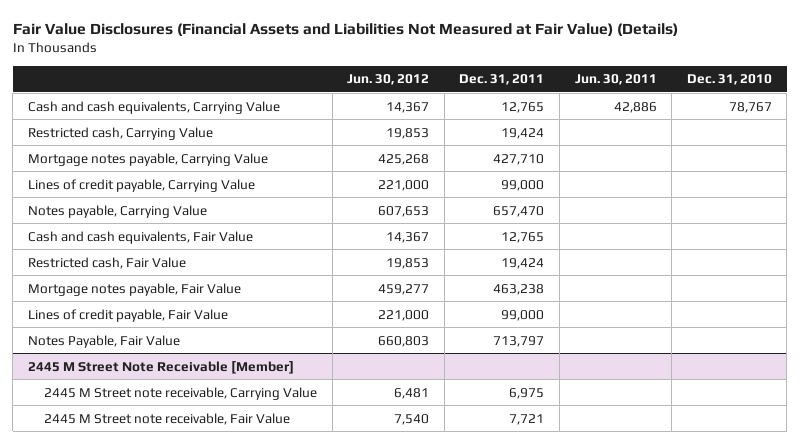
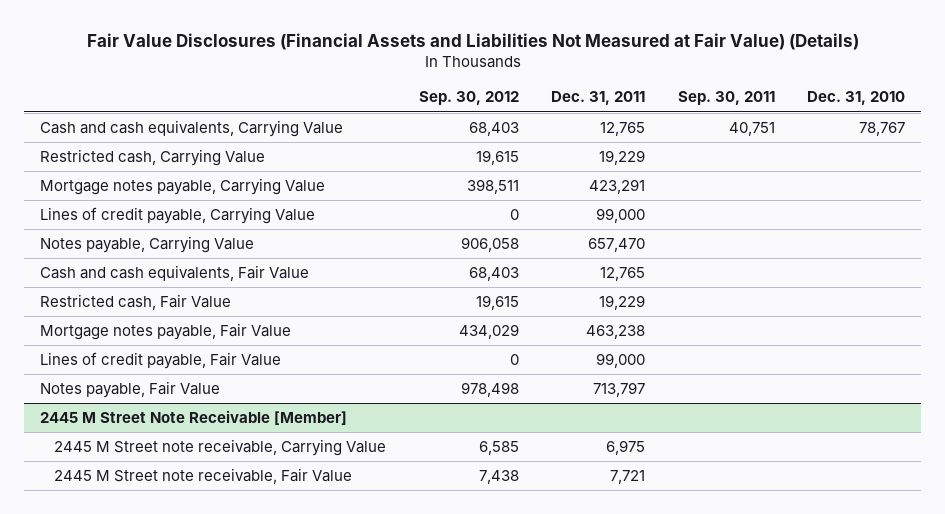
[347,74,430,86] Jun. 30, 2012 -> none
[574,74,657,86] Jun. 30, 2011 -> none
none -> [418,91,519,106] Sep. 30, 2012
none -> [677,91,775,106] Sep. 30, 2011
[501,127,545,139] 19,424 -> [599,150,646,166] 19,229
[493,153,545,165] 427,710 -> [589,179,646,195] 423,291
[501,257,545,269] 19,424 -> [599,295,646,311] 19,229
[27,334,180,348] Notes Payable, Fair Value -> [40,381,221,399] Notes payable, Fair Value

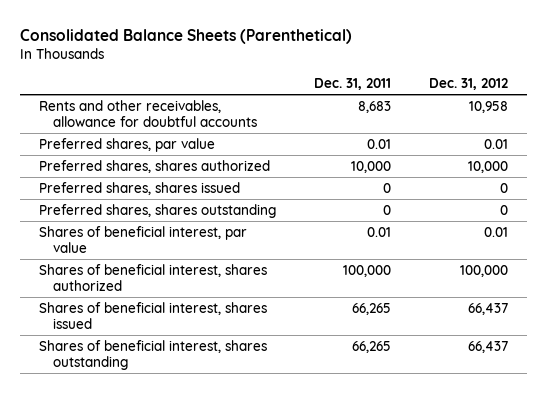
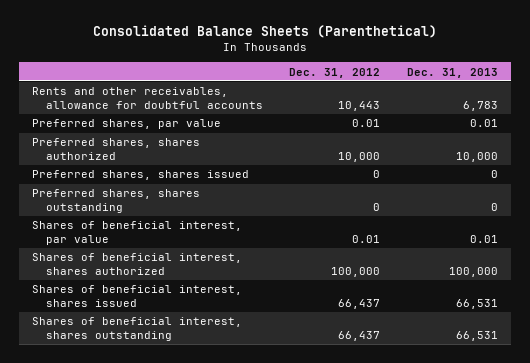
[314,78,392,91] Dec. 31, 2011 -> none
none -> [406,67,498,78] Dec. 31, 2013
[469,100,509,113] 10,958 -> [338,101,381,112] 10,443

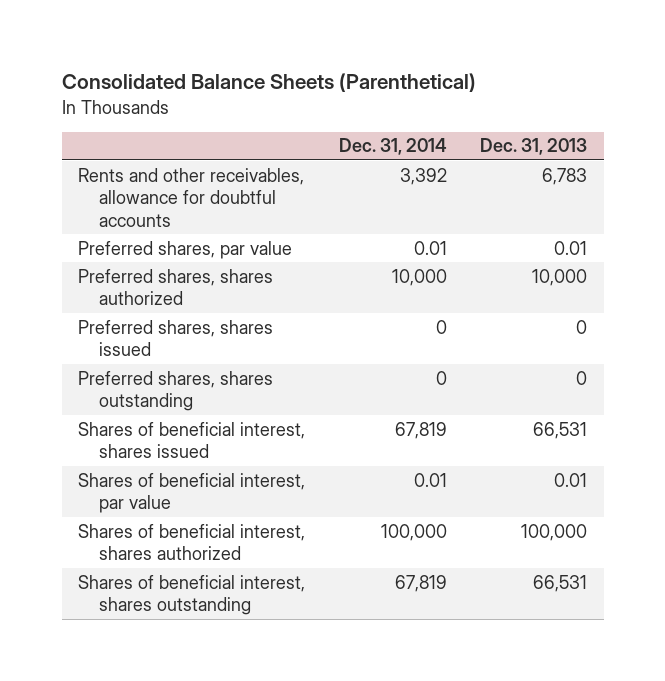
[289,67,381,78] Dec. 31, 2012 -> none
none -> [338,138,447,156] Dec. 31, 2014
[32,285,243,308] Shares of beneficial interest, shares issued -> [78,421,306,459] Shares of beneficial interest, shares issued

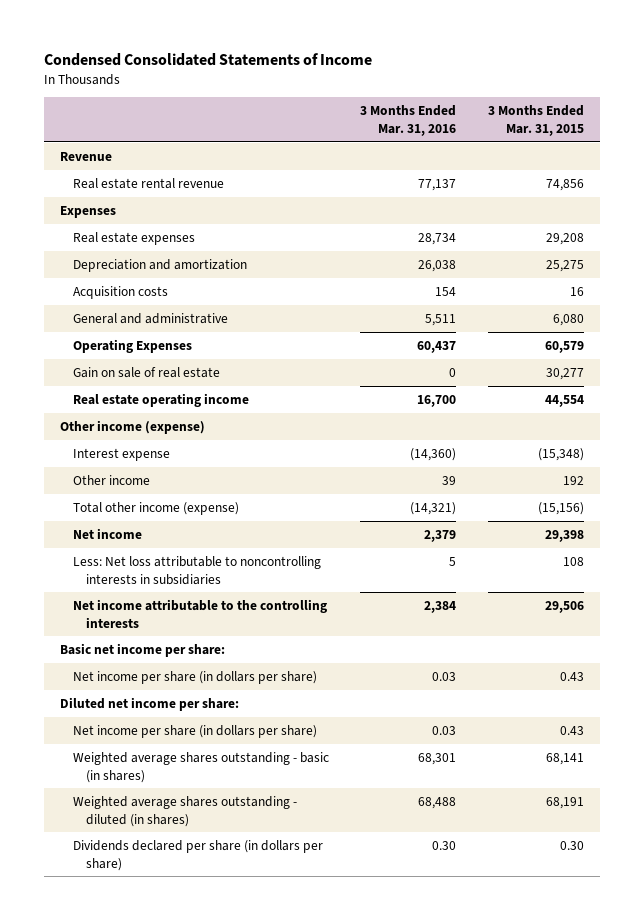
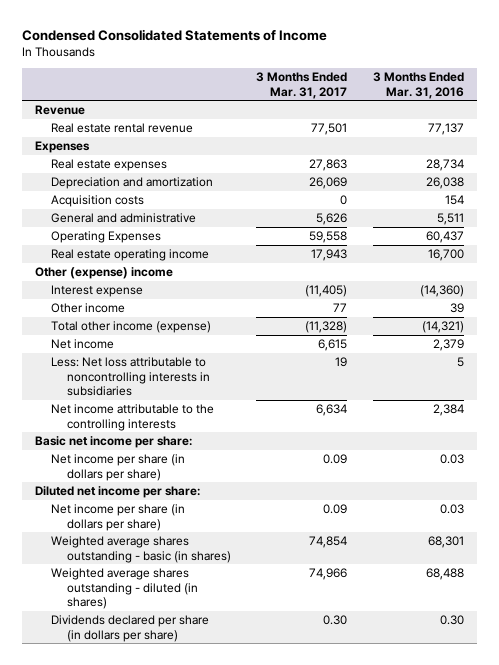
[488,105,585,136] 3 Months Ended Mar. 31, 2015 -> none
none -> [256,72,348,99] 3 Months Ended Mar. 31, 2017
[72,366,220,378] Gain on sale of real estate -> none
[59,419,205,434] Other income (expense) -> [34,267,173,280] Other (expense) income

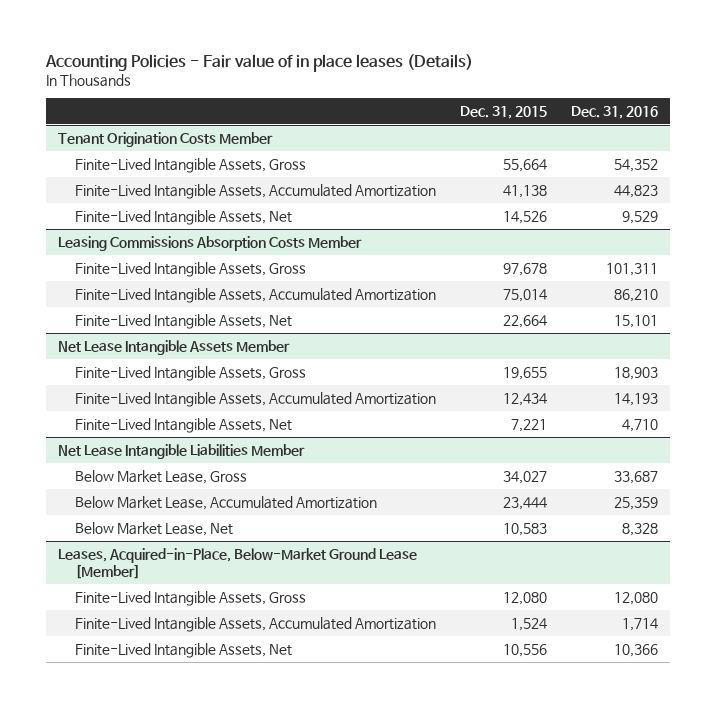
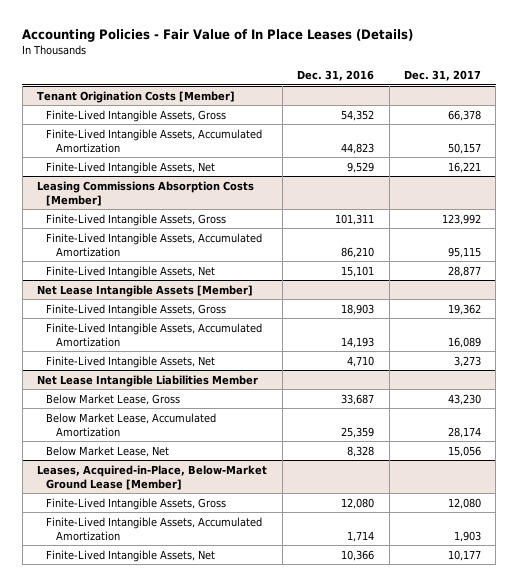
[44,53,473,72] Accounting Policies - Fair value of in place leases (Details) -> [22,29,414,43] Accounting Policies - Fair Value of In Place Leases (Details)
[460,105,548,119] Dec. 31, 2015 -> none
none -> [403,70,481,82] Dec. 31, 2017
[57,131,273,147] Tenant Origination Costs Member -> [37,90,236,103] Tenant Origination Costs [Member]
[57,235,362,251] Leasing Commissions Absorption Costs Member -> [37,180,255,206] Leasing Commissions Absorption Costs [Member]
[57,339,290,355] Net Lease Intangible Assets Member -> [37,284,254,297] Net Lease Intangible Assets [Member]

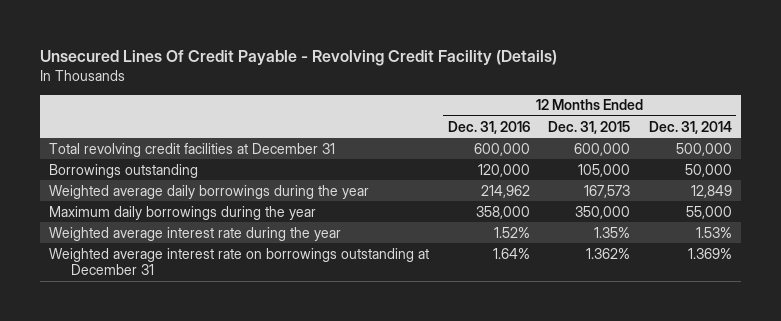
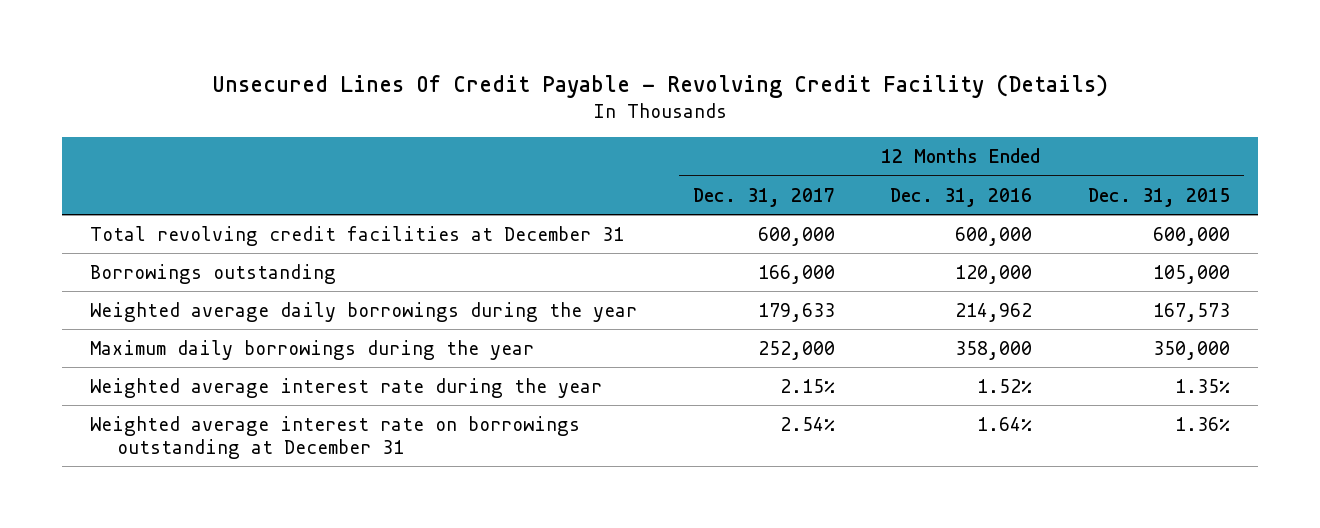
[648,120,732,134] Dec. 31, 2014 -> none
none -> [692,187,835,207] Dec. 31, 2017
[586,247,631,259] 1.362% -> [1175,416,1231,431] 1.36%

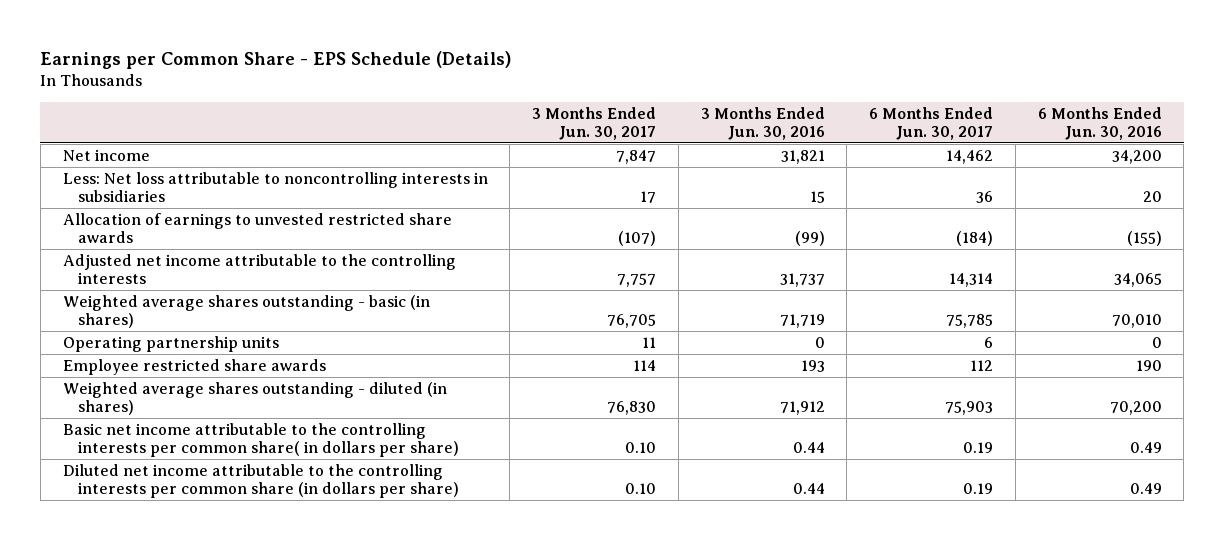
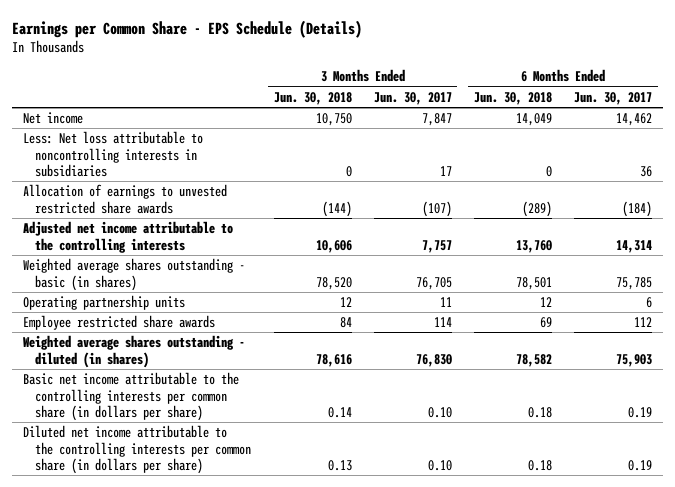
[700,106,825,141] 3 Months Ended Jun. 30, 2016 -> none
[1037,106,1162,141] 6 Months Ended Jun. 30, 2016 -> none
none -> [273,91,352,105] Jun. 30, 2018
none -> [474,91,553,105] Jun. 30, 2018
[62,422,459,458] Basic net income attributable to the controlling interests per common share( in dollars per share) -> [23,372,240,422] Basic net income attributable to the controlling interests per common share (in dollars per share)

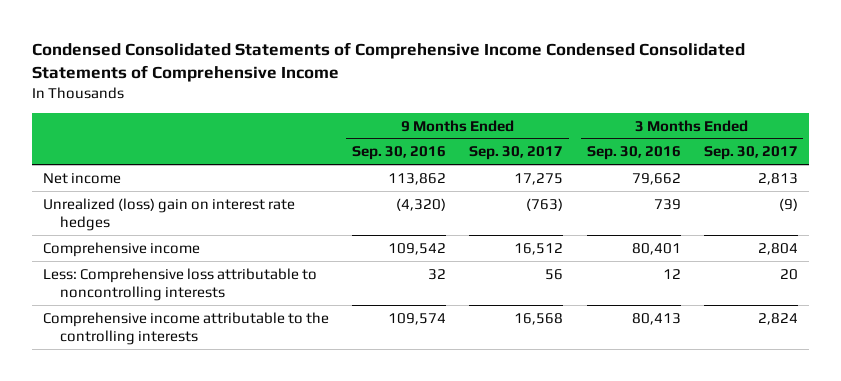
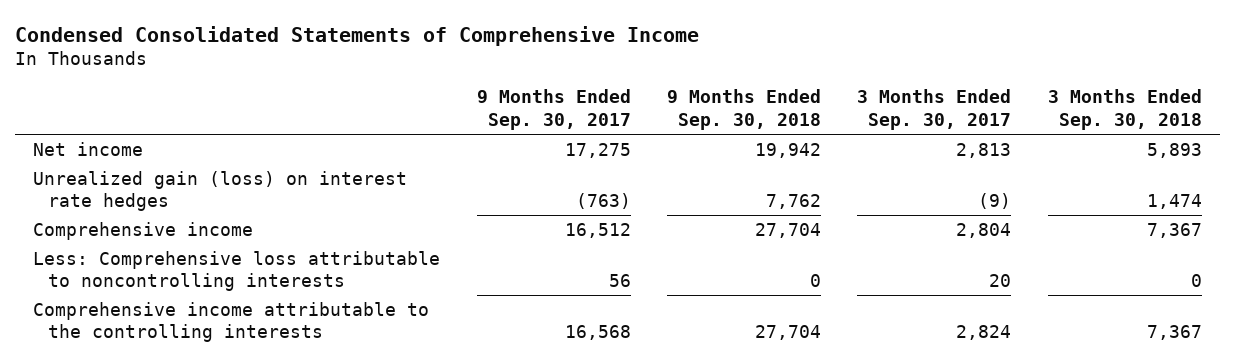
[31,41,745,82] Condensed Consolidated Statements of Comprehensive Income Condensed Consolidated Statements of Comprehensive Income -> [14,25,699,46] Condensed Consolidated Statements of Comprehensive Income
[352,146,447,161] Sep. 30, 2016 -> none
[586,146,681,161] Sep. 30, 2016 -> none
none -> [666,89,821,130] 9 Months Ended Sep. 30, 2018
none -> [1047,89,1202,130] 3 Months Ended Sep. 30, 2018
[43,197,296,231] Unrealized (loss) gain on interest rate hedges -> [33,170,408,212] Unrealized gain (loss) on interest rate hedges

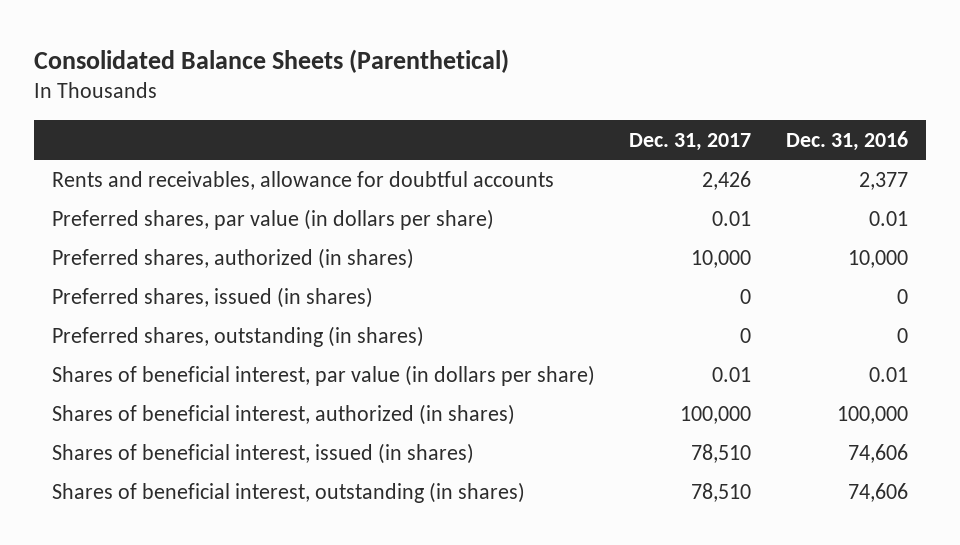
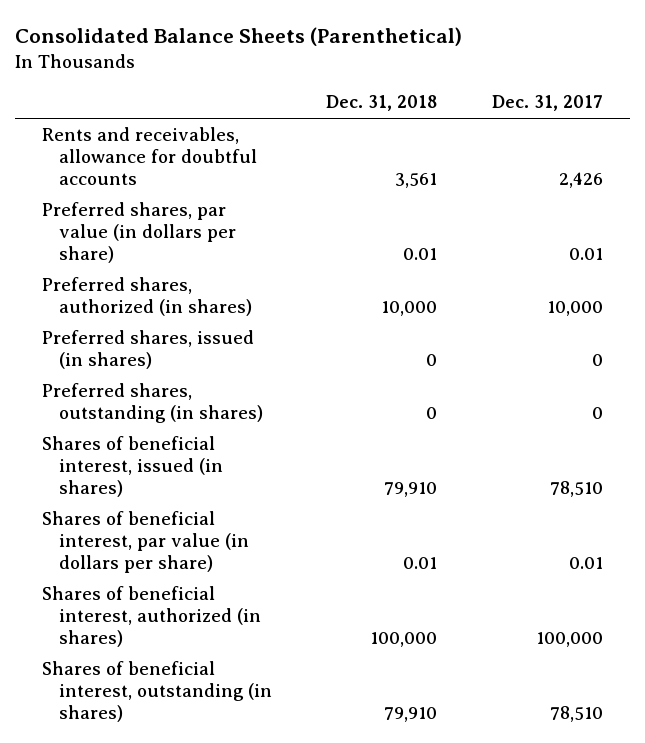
[786,131,909,152] Dec. 31, 2016 -> none
none -> [326,95,438,112] Dec. 31, 2018
[51,442,474,464] Shares of beneficial interest, issued (in shares) -> [42,436,223,497] Shares of beneficial interest, issued (in shares)

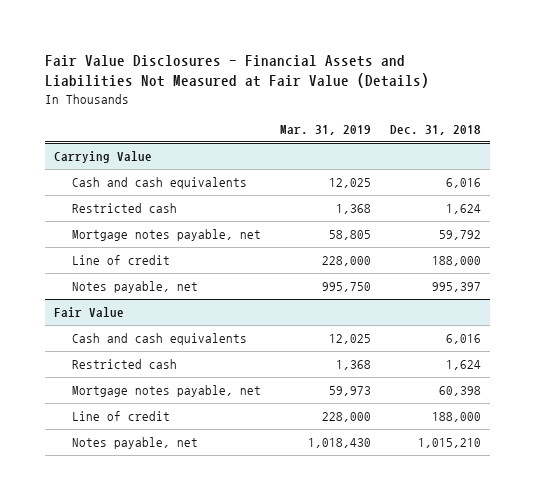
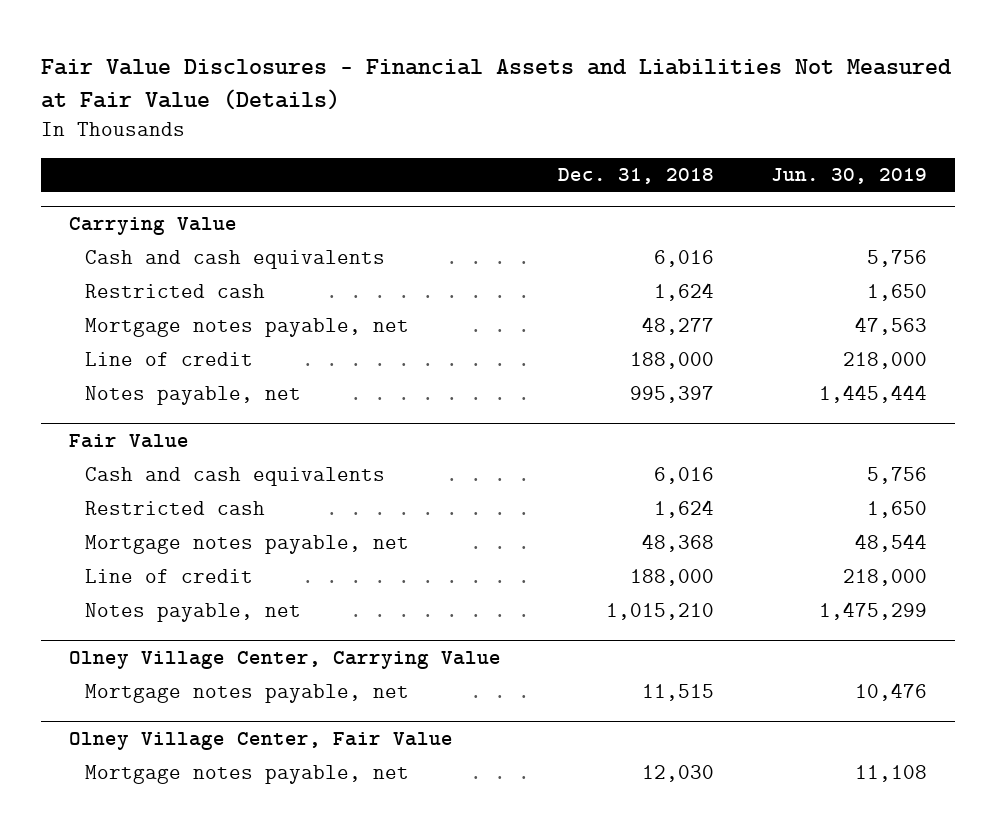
[280,124,372,135] Mar. 31, 2019 -> none
none -> [770,168,927,185] Jun. 30, 2019
[438,230,481,241] 59,792 -> [642,316,715,335] 48,277
[438,386,481,397] 60,398 -> [642,533,715,552] 48,368
none -> [69,650,502,669] Olney Village Center, Carrying Value
none -> [85,683,410,703] Mortgage notes payable, net
none -> [69,731,454,750] Olney Village Center, Fair Value
none -> [85,764,410,784] Mortgage notes payable, net

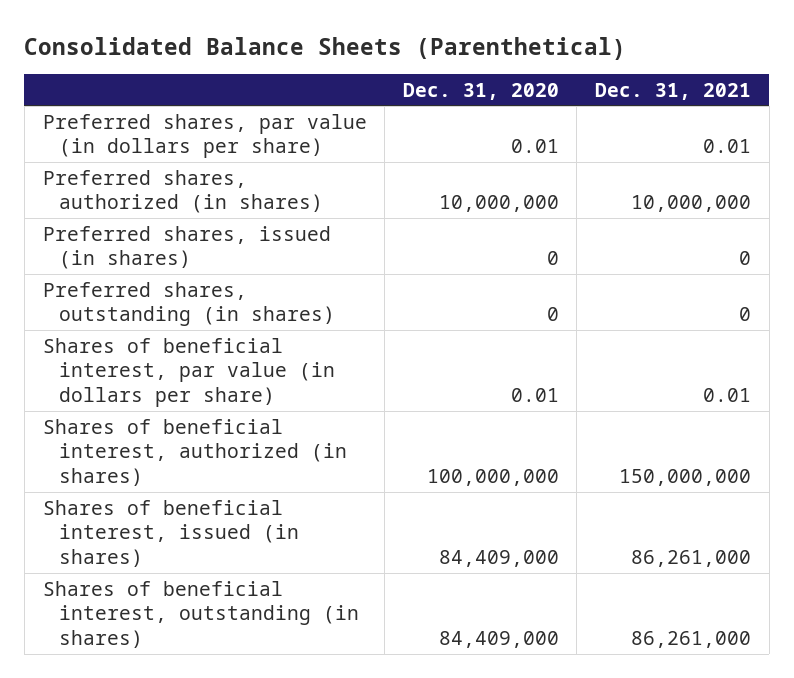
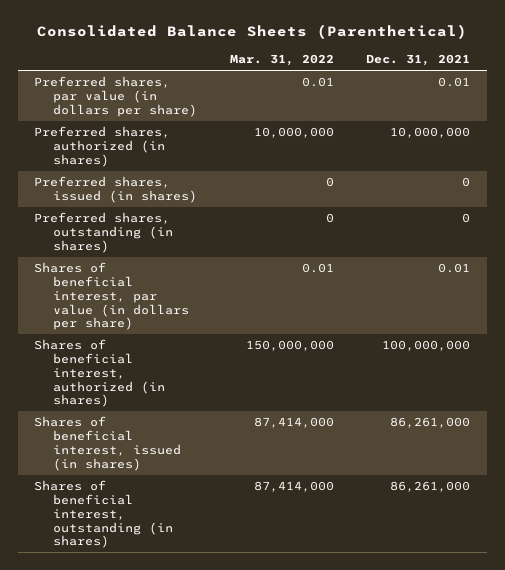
[402,82,559,100] Dec. 31, 2020 -> none
none -> [229,54,334,67] Mar. 31, 2022
[619,469,752,487] 150,000,000 -> [382,340,471,352] 100,000,000

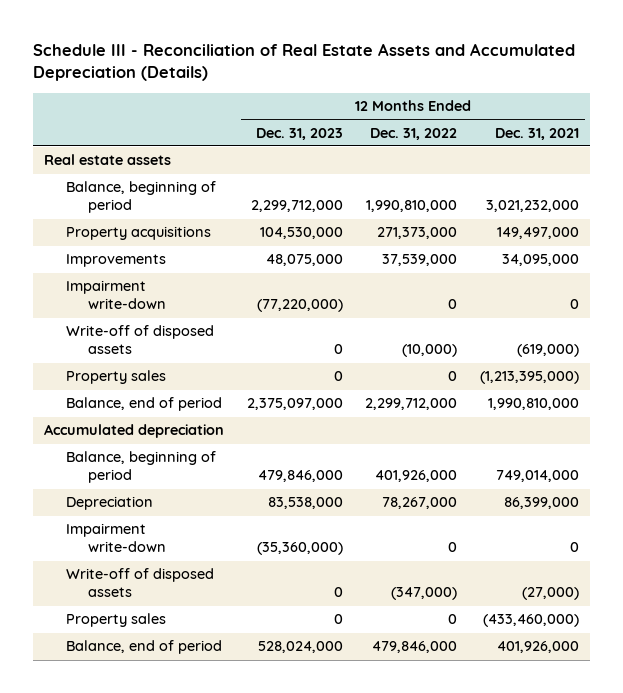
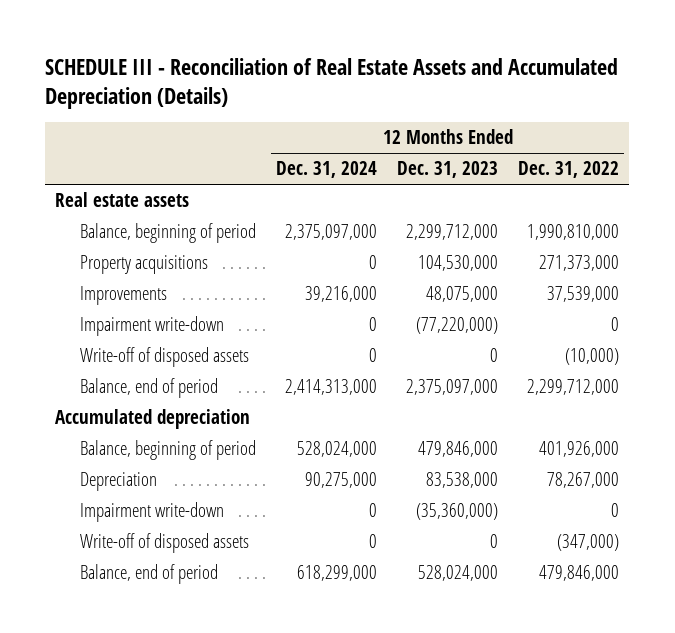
[32,42,575,82] Schedule III - Reconciliation of Real Estate Assets and Accumulated Depreciation (Details) -> [45,57,619,109] SCHEDULE III - Reconciliation of Real Estate Assets and Accumulated Depreciation (Details)
[495,127,580,140] Dec. 31, 2021 -> none
none -> [276,161,378,179] Dec. 31, 2024
[66,370,167,385] Property sales -> none
[66,613,167,628] Property sales -> none

